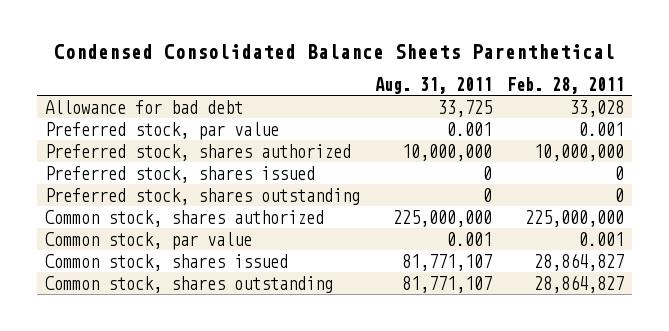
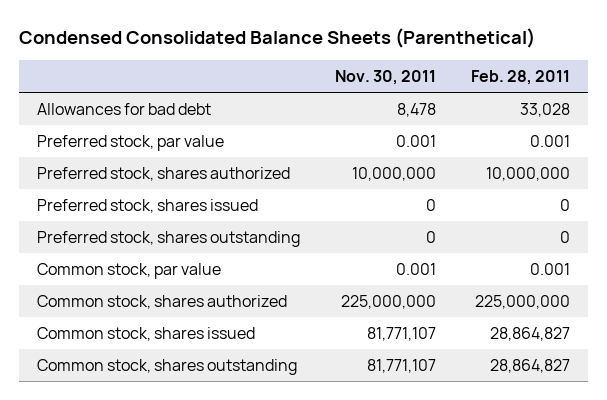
[53,44,615,60] Condensed Consolidated Balance Sheets Parenthetical -> [19,28,536,49] Condensed Consolidated Balance Sheets (Parenthetical)
[375,76,493,94] Aug. 31, 2011 -> none
none -> [335,70,437,86] Nov. 30, 2011
[45,99,244,114] Allowance for bad debt -> [36,102,211,115] Allowances for bad debt
[45,209,325,227] Common stock, shares authorized -> [36,294,287,309] Common stock, shares authorized

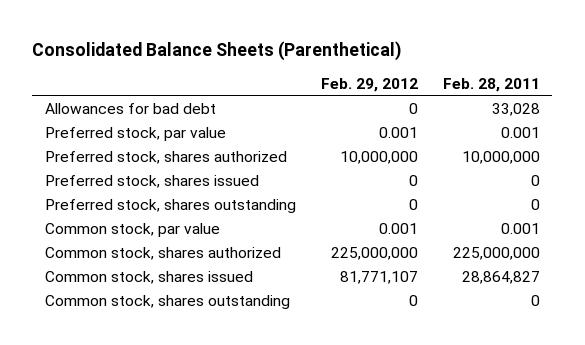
[19,28,536,49] Condensed Consolidated Balance Sheets (Parenthetical) -> [32,41,402,62] Consolidated Balance Sheets (Parenthetical)
[335,70,437,86] Nov. 30, 2011 -> none
none -> [320,78,418,93] Feb. 29, 2012
[490,358,571,373] 28,864,827 -> [530,295,540,307] 0

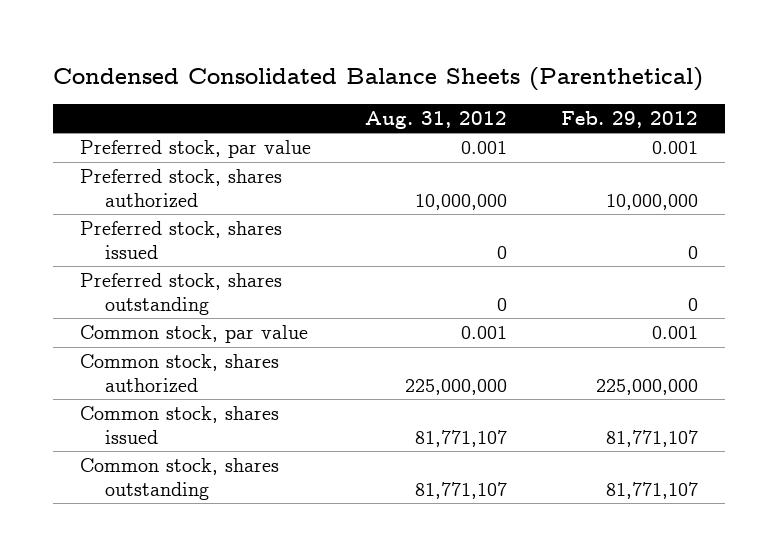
[32,41,402,62] Consolidated Balance Sheets (Parenthetical) -> [52,66,703,91] Condensed Consolidated Balance Sheets (Parenthetical)
[442,78,540,93] Feb. 28, 2011 -> none
none -> [365,110,508,129] Aug. 31, 2012
[44,103,216,115] Allowances for bad debt -> none
[408,295,418,307] 0 -> [606,481,699,499] 81,771,107

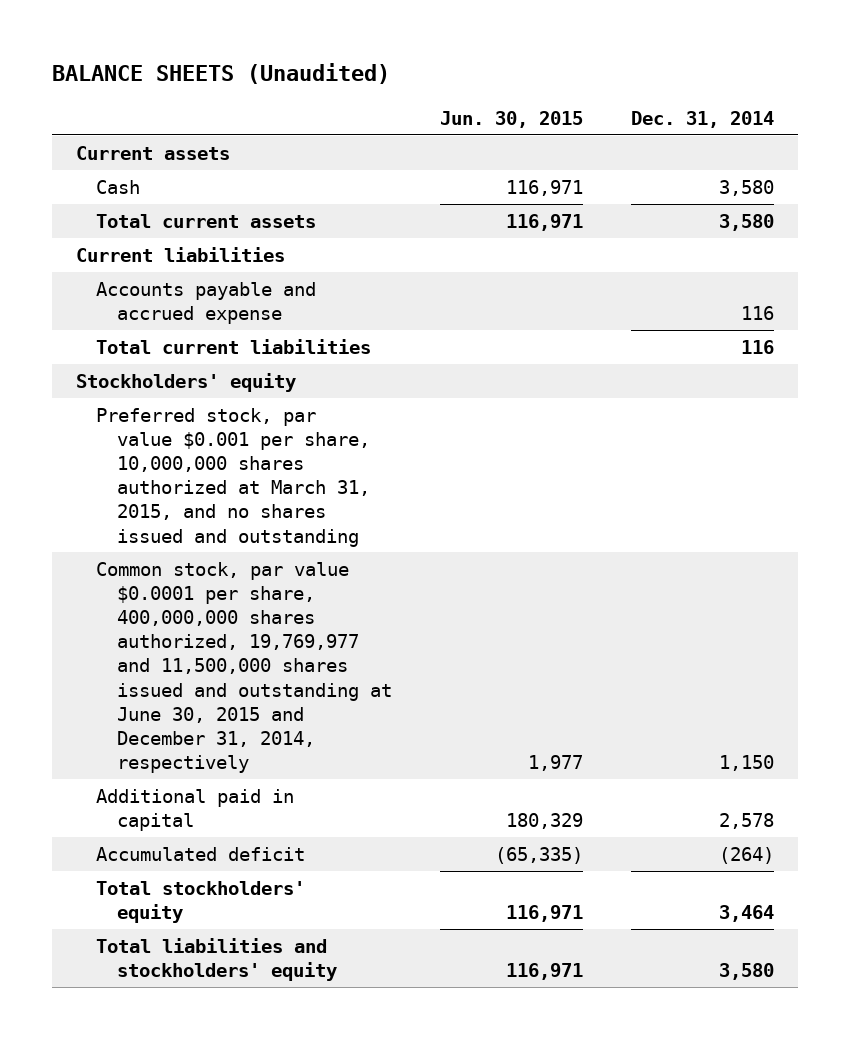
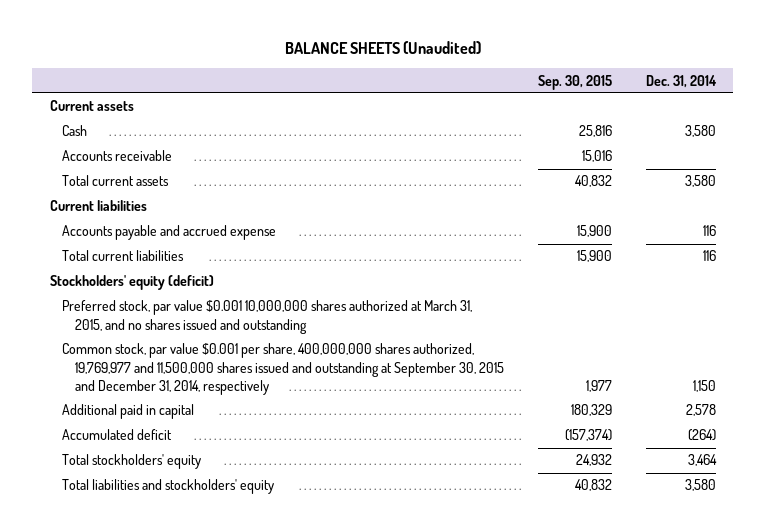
[439,110,583,128] Jun. 30, 2015 -> none
none -> [538,74,613,90] Sep. 30, 2015
none -> [62,150,173,162] Accounts receivable
[75,372,296,392] Stockholders' equity -> [49,275,214,291] Stockholders' equity (deficit)
[96,407,370,547] Preferred stock, par value $0.001 per share, 10,000,000 shares authorized at March 31, 2015, and no shares issued and outstanding -> [62,300,473,334] Preferred stock, par value $0.001 10,000,000 shares authorized at March 31, 2015, and no shares issued and outstanding
[96,561,392,773] Common stock, par value $0.0001 per share, 400,000,000 shares authorized, 19,769,977 and 11,500,000 shares issued and outstanding at June 30, 2015 and December 31, 2014, respectively -> [62,343,504,395] Common stock, par value $0.001 per share, 400,000,000 shares authorized, 19,769,977 and 11,500,000 shares issued and outstanding at September 30, 2015 and December 31, 2014, respectively

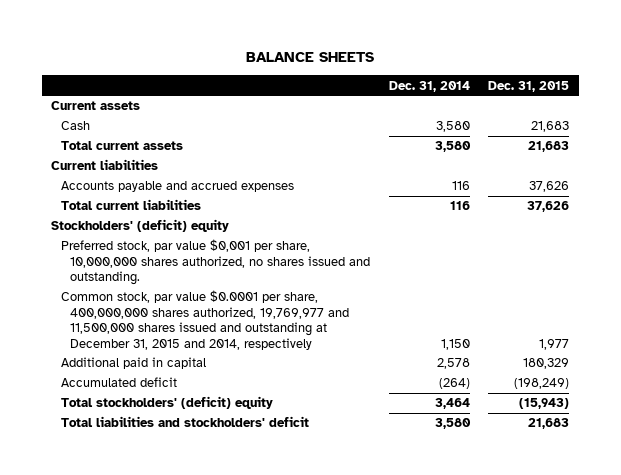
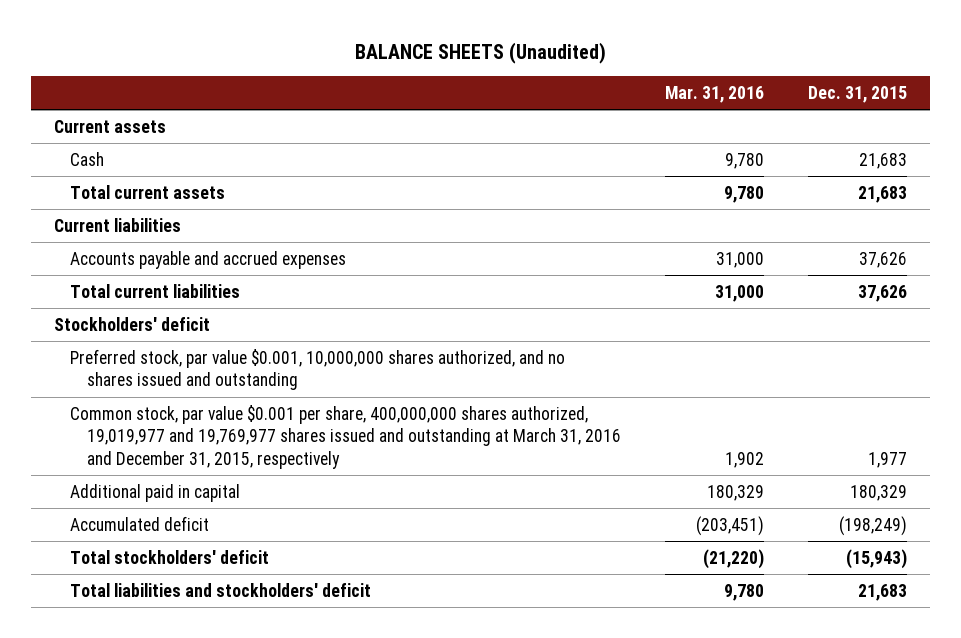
[246,52,375,63] BALANCE SHEETS -> [354,41,606,64] BALANCE SHEETS (Unaudited)
[388,80,470,92] Dec. 31, 2014 -> none
none -> [665,85,765,103] Mar. 31, 2016
[51,219,230,233] Stockholders' (deficit) equity -> [53,316,210,331] Stockholders' deficit
[60,239,371,286] Preferred stock, par value $0,001 per share, 10,000,000 shares authorized, no shares issued and outstanding. -> [70,348,566,391] Preferred stock, par value $0.001, 10,000,000 shares authorized, and no shares issued and outstanding
[60,290,350,350] Common stock, par value $0.0001 per share, 400,000,000 shares authorized, 19,769,977 and 11,500,000 shares issued and outstanding at December 31, 2015 and 2014, respectively -> [70,404,621,469] Common stock, par value $0.001 per share, 400,000,000 shares authorized, 19,019,977 and 19,769,977 shares issued and outstanding at March 31, 2016 and December 31, 2015, respectively
[60,396,273,410] Total stockholders' (deficit) equity -> [70,549,270,564] Total stockholders' deficit

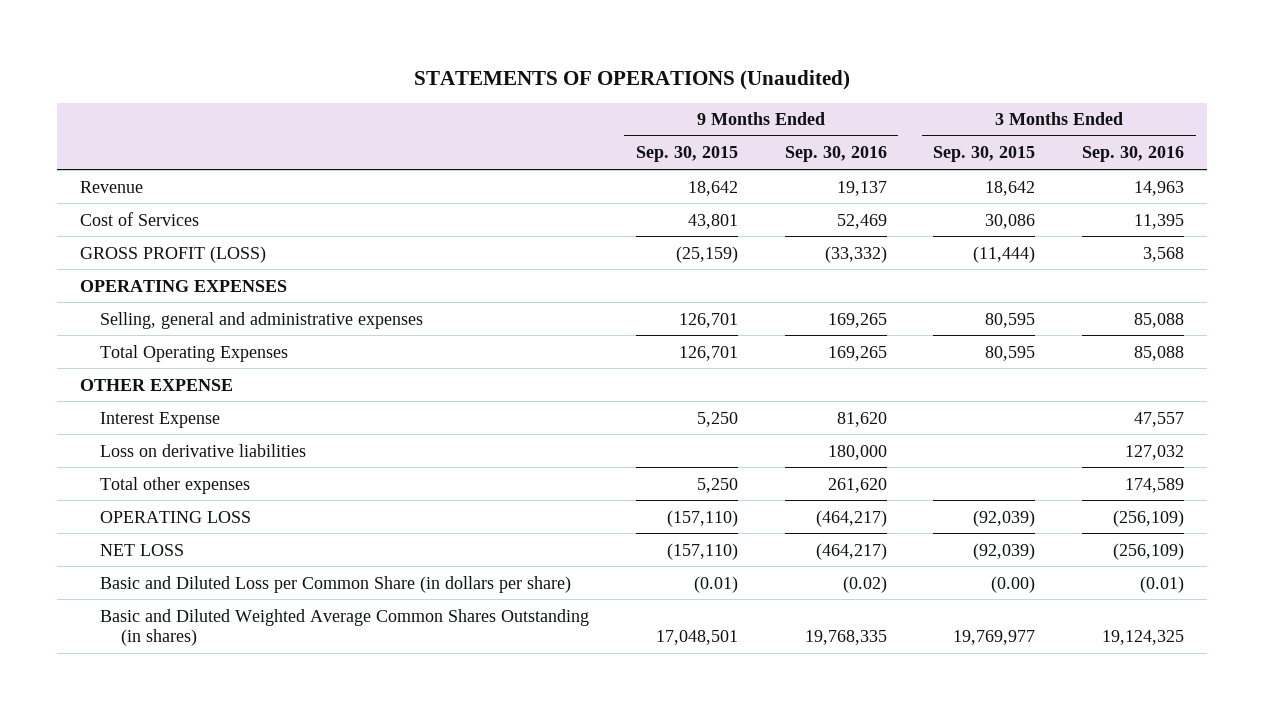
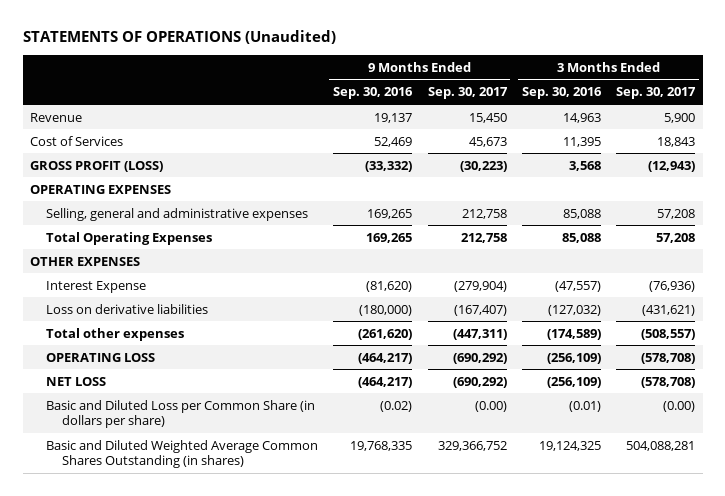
[635,146,738,163] Sep. 30, 2015 -> none
[933,146,1036,163] Sep. 30, 2015 -> none
none -> [427,87,508,100] Sep. 30, 2017
none -> [616,87,697,100] Sep. 30, 2017
[79,378,233,391] OTHER EXPENSE -> [30,256,141,266] OTHER EXPENSES
[836,411,887,427] 81,620 -> [366,280,413,292] (81,620)
[1133,411,1184,427] 47,557 -> [554,280,601,292] (47,557)
[827,444,887,460] 180,000 -> [359,304,413,316] (180,000)
[1124,444,1184,460] 127,032 -> [547,304,601,316] (127,032)
[827,477,887,493] 261,620 -> [358,328,413,340] (261,620)
[1124,477,1184,493] 174,589 -> [546,328,601,340] (174,589)

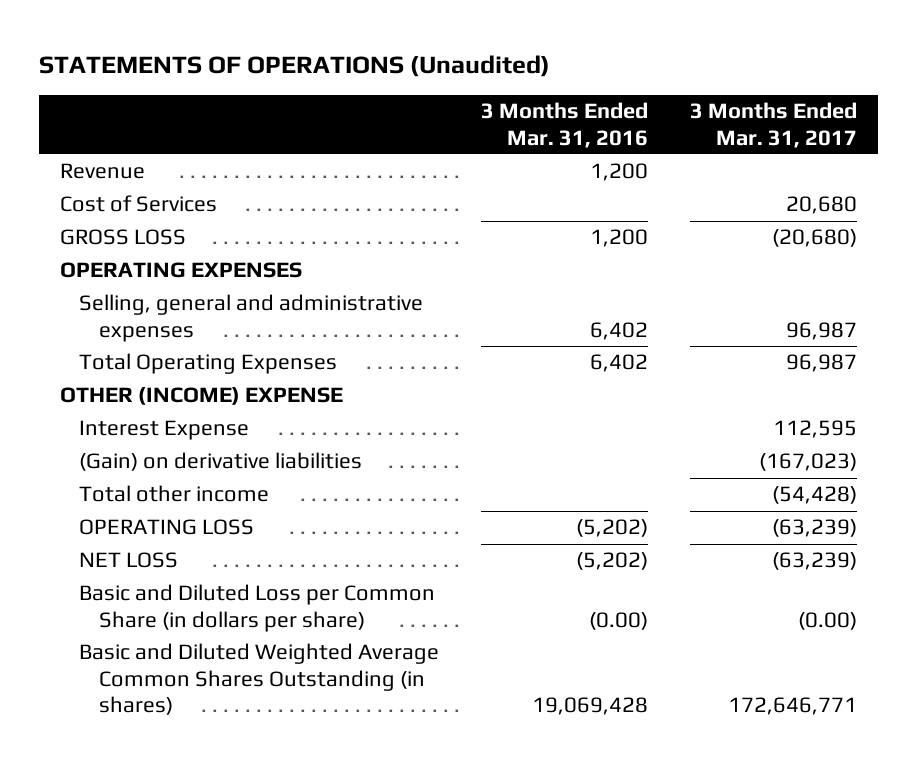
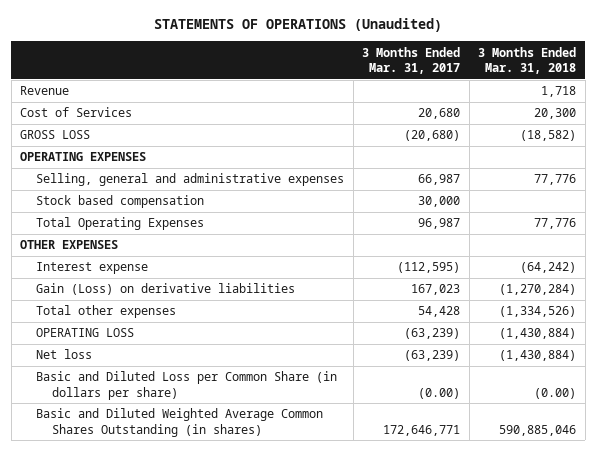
[481,102,649,148] 3 Months Ended Mar. 31, 2016 -> none
none -> [478,46,577,74] 3 Months Ended Mar. 31, 2018
[786,321,858,340] 96,987 -> [418,174,461,186] 66,987
none -> [36,195,205,209] Stock based compensation
[59,387,343,406] OTHER (INCOME) EXPENSE -> [20,240,119,250] OTHER EXPENSES
[79,420,250,441] Interest Expense -> [36,262,149,275] Interest expense
[773,420,858,439] 112,595 -> [397,262,461,274] (112,595)
[79,452,363,472] (Gain) on derivative liabilities -> [36,283,296,296] Gain (Loss) on derivative liabilities
[759,453,858,472] (167,023) -> [411,284,461,296] 167,023
[79,485,270,503] Total other income -> [36,305,177,319] Total other expenses
[772,486,858,505] (54,428) -> [418,306,461,318] 54,428
[79,552,179,569] NET LOSS -> [36,349,93,360] Net loss

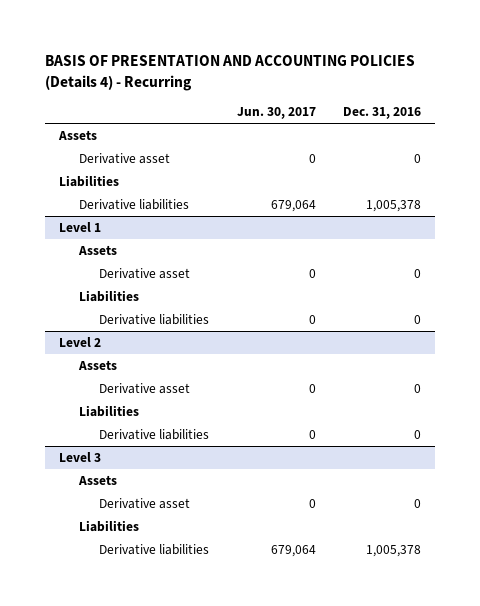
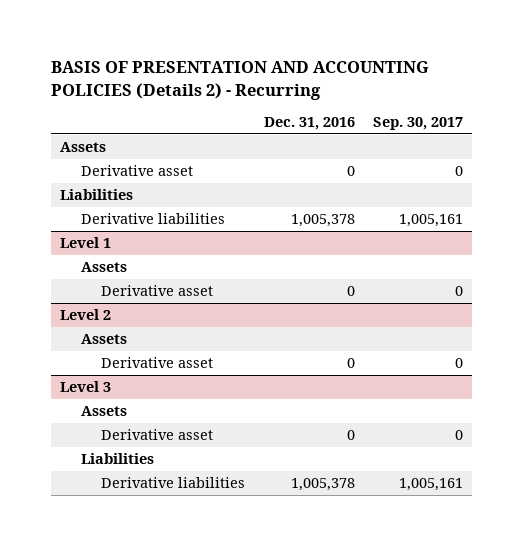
[44,54,415,91] BASIS OF PRESENTATION AND ACCOUNTING POLICIES (Details 4) - Recurring -> [50,61,429,100] BASIS OF PRESENTATION AND ACCOUNTING POLICIES (Details 2) - Recurring
[236,107,316,120] Jun. 30, 2017 -> none
none -> [373,117,464,131] Sep. 30, 2017
[78,290,139,303] Liabilities -> none
[99,314,210,326] Derivative liabilities -> none
[78,405,139,418] Liabilities -> none
[99,429,210,441] Derivative liabilities -> none

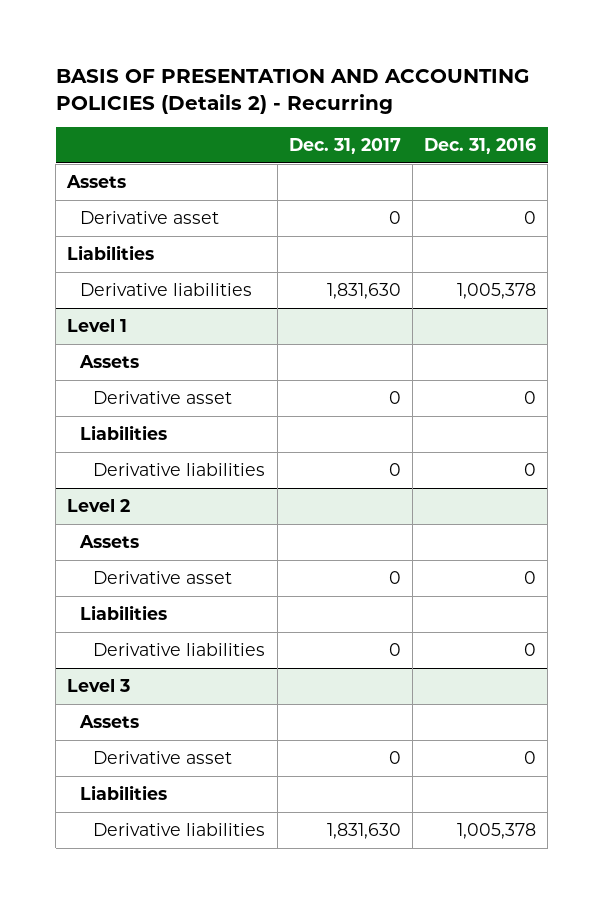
[373,117,464,131] Sep. 30, 2017 -> none
none -> [288,138,401,155] Dec. 31, 2017
none -> [80,424,168,440] Liabilities
none -> [93,462,266,476] Derivative liabilities
none -> [80,604,168,620] Liabilities
none -> [93,642,266,656] Derivative liabilities

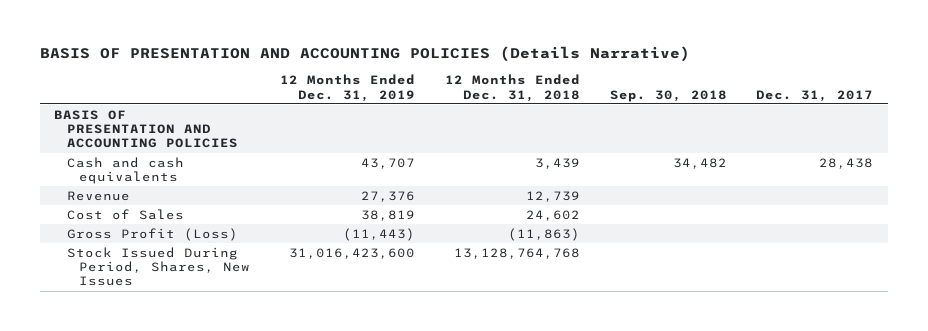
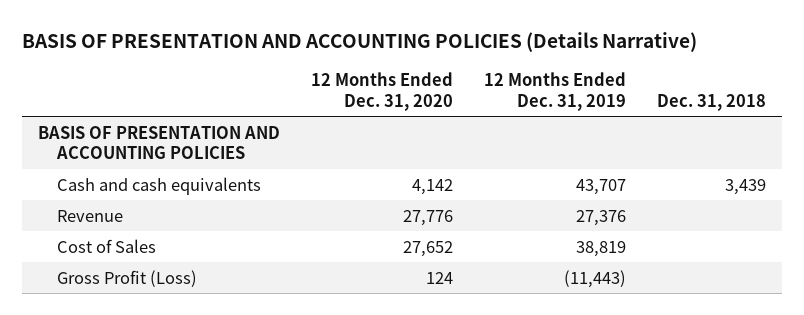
[444,74,580,102] 12 Months Ended Dec. 31, 2018 -> none
[609,89,727,102] Sep. 30, 2018 -> none
[756,89,874,102] Dec. 31, 2017 -> none
none -> [311,72,454,111] 12 Months Ended Dec. 31, 2020
none -> [657,93,767,111] Dec. 31, 2018
[66,246,251,287] Stock Issued During Period, Shares, New Issues -> none

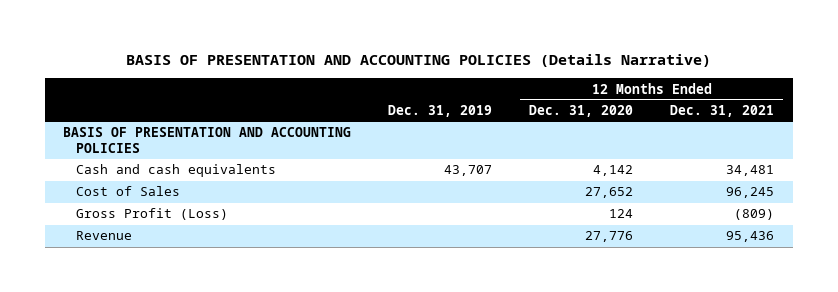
[484,72,627,111] 12 Months Ended Dec. 31, 2019 -> none
[657,93,767,111] Dec. 31, 2018 -> none
none -> [388,105,493,118] Dec. 31, 2019
none -> [670,105,775,118] Dec. 31, 2021
[56,209,123,222] Revenue -> [75,231,132,241] Revenue

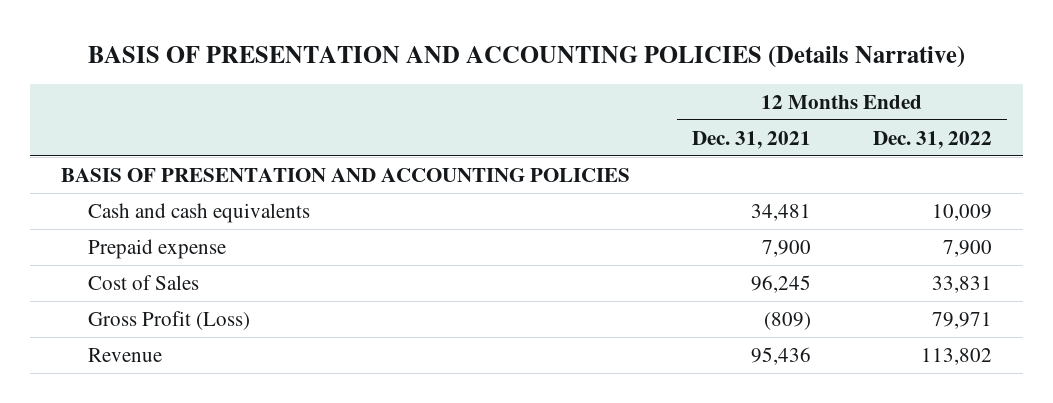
[388,105,493,118] Dec. 31, 2019 -> none
[529,105,634,118] Dec. 31, 2020 -> none
none -> [872,130,992,149] Dec. 31, 2022
none -> [87,238,226,259] Prepaid expense

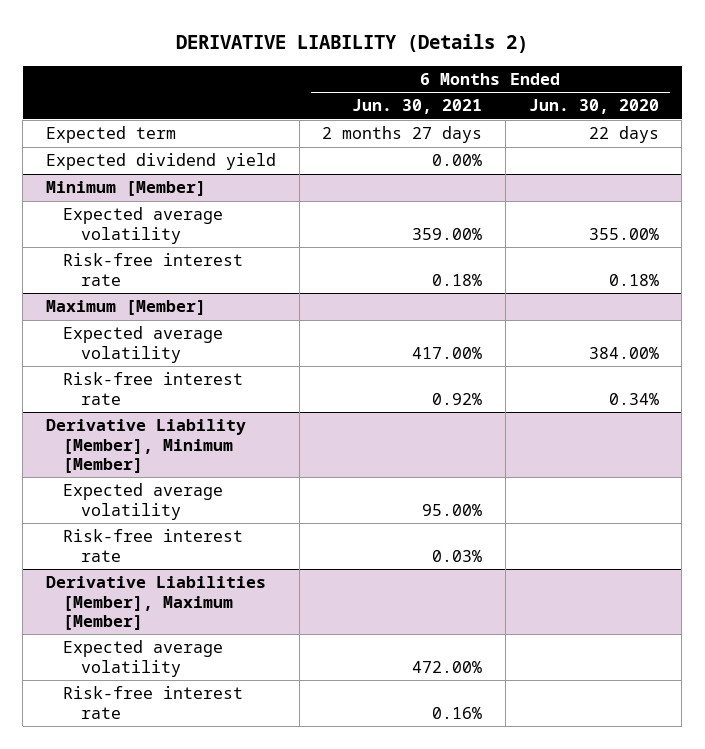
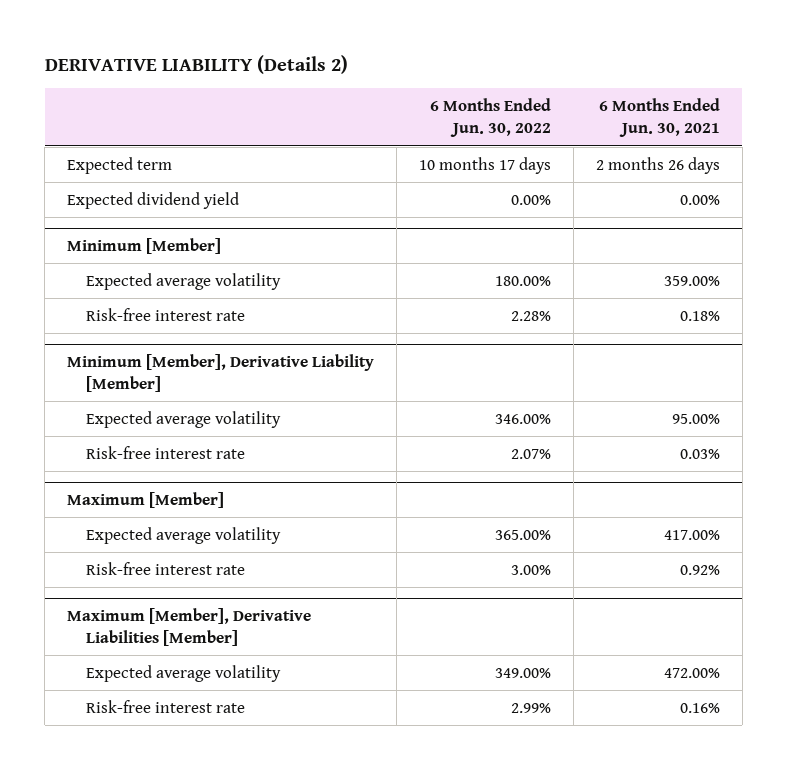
[528,99,659,115] Jun. 30, 2020 -> none
none -> [430,98,552,138] 6 Months Ended Jun. 30, 2022
[322,126,483,144] 2 months 27 days -> [595,156,720,174] 2 months 26 days
none -> [67,353,375,393] Minimum [Member], Derivative Liability [Member]
none -> [85,410,281,428] Expected average volatility
none -> [85,445,245,459] Risk-free interest rate
[46,419,247,473] Derivative Liability [Member], Minimum [Member] -> none
[63,483,224,520] Expected average volatility -> none
[63,529,244,562] Risk-free interest rate -> none
[46,576,267,630] Derivative Liabilities [Member], Maximum [Member] -> [67,607,312,647] Maximum [Member], Derivative Liabilities [Member]

